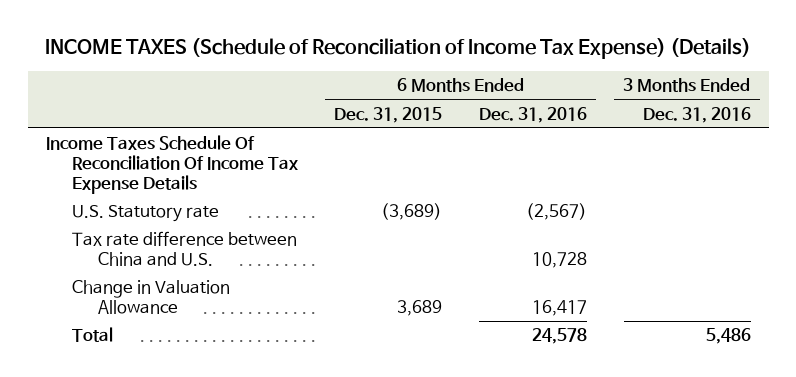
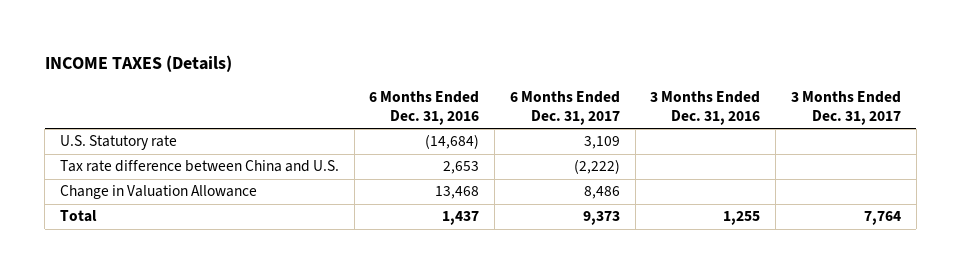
[45,37,752,59] INCOME TAXES (Schedule of Reconciliation of Income Tax Expense) (Details) -> [44,54,232,72] INCOME TAXES (Details)
[334,106,443,123] Dec. 31, 2015 -> none
none -> [509,90,620,126] 6 Months Ended Dec. 31, 2017
none -> [790,90,901,126] 3 Months Ended Dec. 31, 2017
[45,135,298,195] Income Taxes Schedule Of Reconciliation Of Income Tax Expense Details -> none
[526,203,588,221] (2,567) -> [425,134,480,150] (14,684)
[532,252,588,269] 10,728 -> [443,161,480,175] 2,653
[532,300,588,317] 16,417 -> [435,186,480,200] 13,468
[532,328,588,345] 24,578 -> [442,211,480,226] 1,437
[705,328,751,345] 5,486 -> [723,211,761,226] 1,255

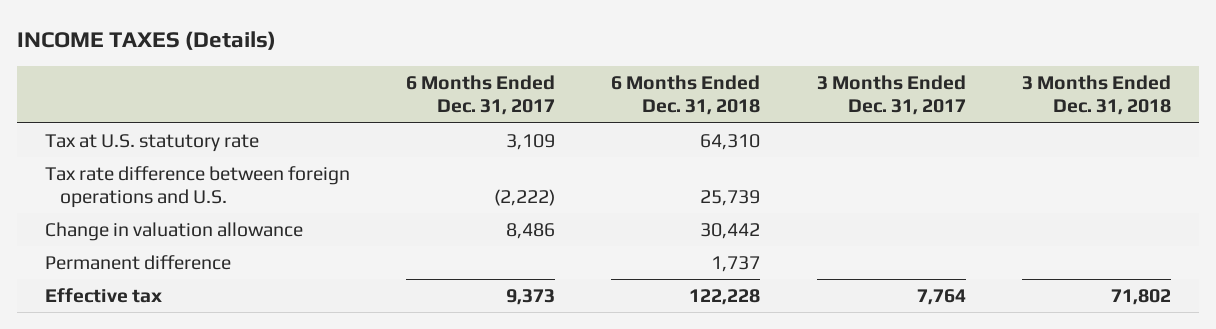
[369,90,480,126] 6 Months Ended Dec. 31, 2016 -> none
[650,90,761,126] 3 Months Ended Dec. 31, 2016 -> none
none -> [611,75,761,116] 6 Months Ended Dec. 31, 2018
none -> [1022,75,1172,116] 3 Months Ended Dec. 31, 2018
[59,135,177,151] U.S. Statutory rate -> [44,133,259,152] Tax at U.S. statutory rate
[59,160,339,173] Tax rate difference between China and U.S. -> [44,165,350,209] Tax rate difference between foreign operations and U.S.
[59,185,257,200] Change in Valuation Allowance -> [44,221,303,241] Change in valuation allowance
none -> [44,254,231,270] Permanent difference
[59,210,97,223] Total -> [44,287,162,303] Effective tax

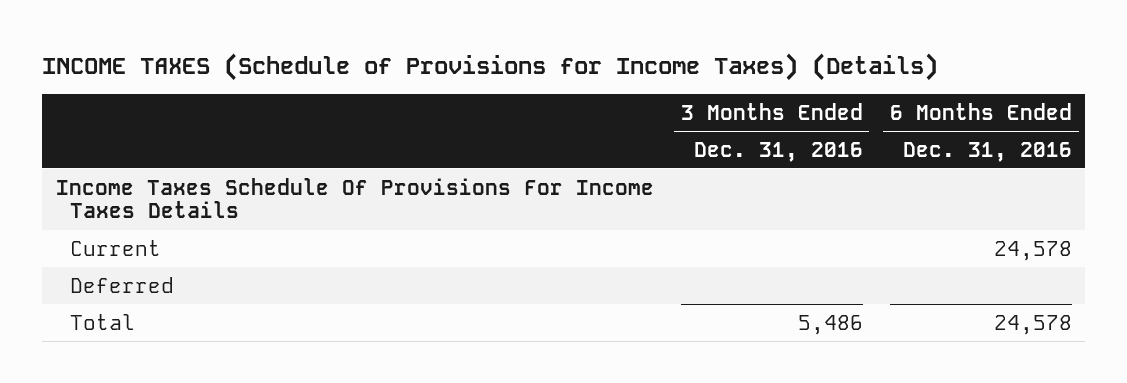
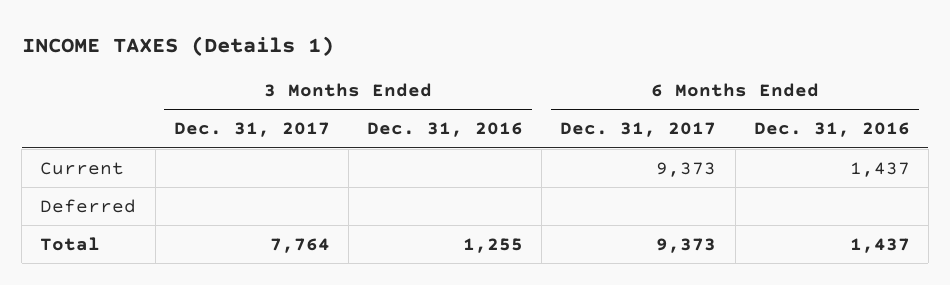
[41,52,938,81] INCOME TAXES (Schedule of Provisions for Income Taxes) (Details) -> [21,35,334,56] INCOME TAXES (Details 1)
none -> [173,122,330,138] Dec. 31, 2017
none -> [560,122,717,138] Dec. 31, 2017
[55,177,654,219] Income Taxes Schedule Of Provisions For Income Taxes Details -> none
[993,240,1072,261] 24,578 -> [849,161,910,177] 1,437
[797,314,863,335] 5,486 -> [463,237,524,253] 1,255
[993,314,1072,335] 24,578 -> [849,237,910,253] 1,437

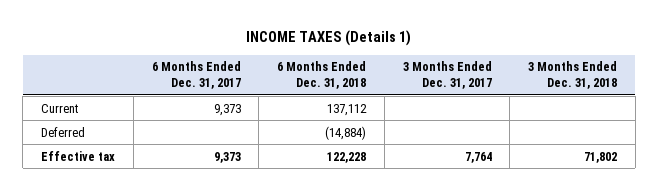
[367,122,524,138] Dec. 31, 2016 -> none
[753,122,910,138] Dec. 31, 2016 -> none
none -> [277,61,367,89] 6 Months Ended Dec. 31, 2018
none -> [528,61,618,89] 3 Months Ended Dec. 31, 2018
[40,236,101,251] Total -> [41,150,116,161] Effective tax

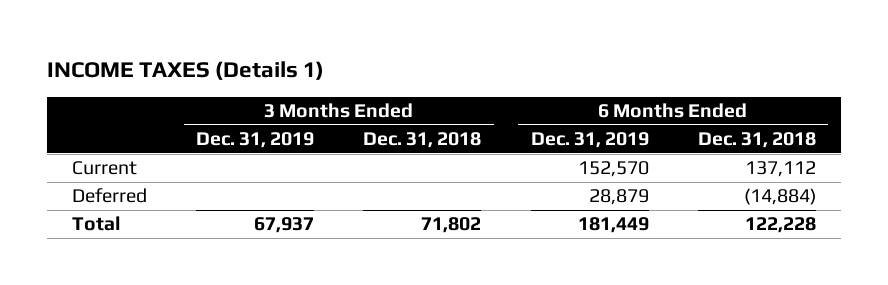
[151,61,241,89] 6 Months Ended Dec. 31, 2017 -> none
[402,61,492,89] 3 Months Ended Dec. 31, 2017 -> none
none -> [195,132,314,149] Dec. 31, 2019
none -> [530,132,649,149] Dec. 31, 2019
[41,150,116,161] Effective tax -> [71,216,121,232] Total

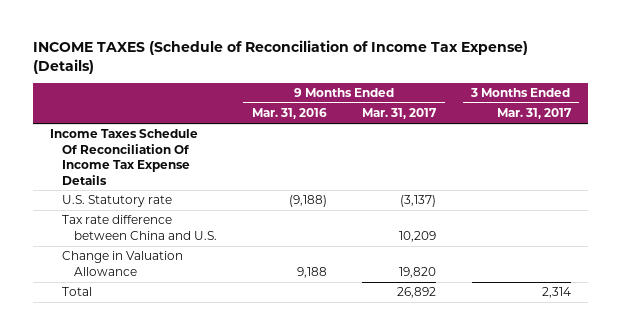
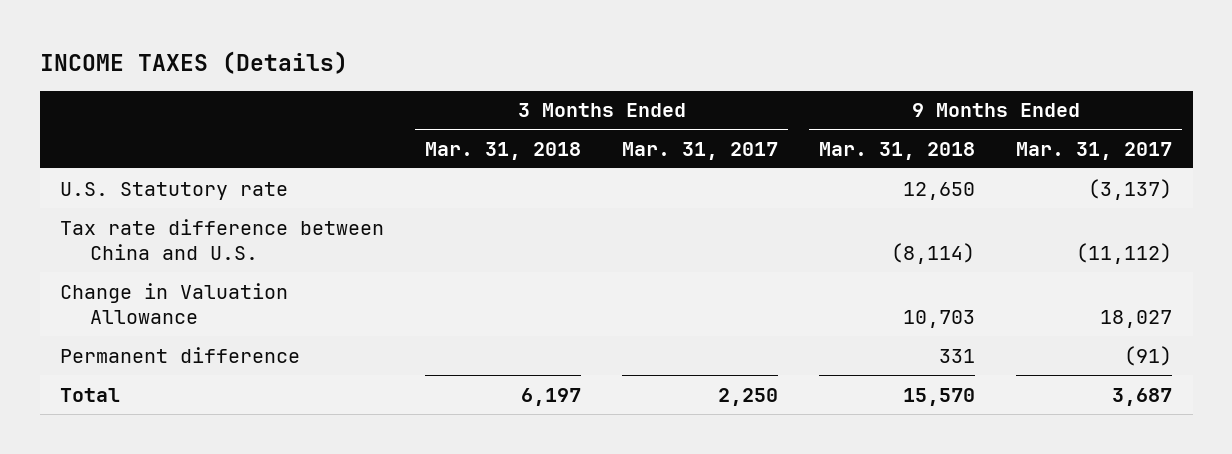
[32,39,528,74] INCOME TAXES (Schedule of Reconciliation of Income Tax Expense) (Details) -> [39,50,348,74] INCOME TAXES (Details)
[252,108,328,120] Mar. 31, 2016 -> none
none -> [425,141,582,160] Mar. 31, 2018
none -> [819,141,976,160] Mar. 31, 2018
[50,129,199,185] Income Taxes Schedule Of Reconciliation Of Income Tax Expense Details -> none
[399,230,437,242] 10,209 -> [1076,243,1173,265] (11,112)
[399,266,437,278] 19,820 -> [1100,310,1173,329] 18,027
none -> [60,346,301,363] Permanent difference
[397,287,437,299] 26,892 -> [1112,387,1173,406] 3,687
[541,287,571,299] 2,314 -> [718,387,779,406] 2,250

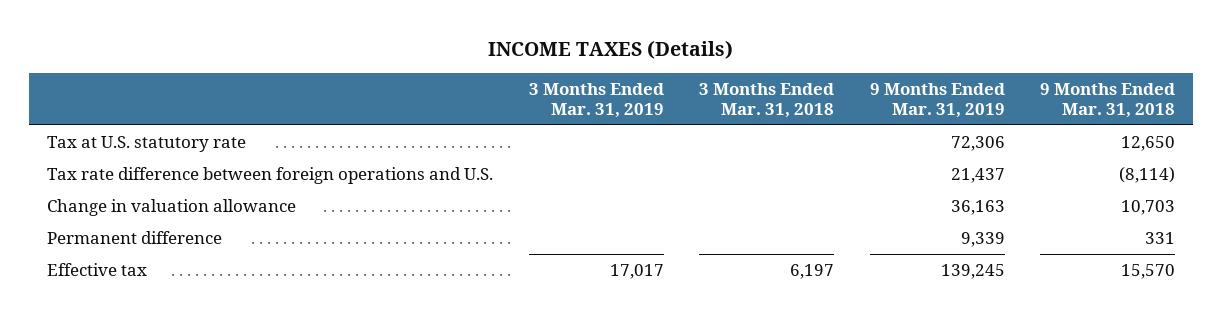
[622,141,779,160] Mar. 31, 2017 -> none
[1016,141,1173,160] Mar. 31, 2017 -> none
none -> [528,82,664,118] 3 Months Ended Mar. 31, 2019
none -> [869,82,1005,118] 9 Months Ended Mar. 31, 2019
[60,181,289,200] U.S. Statutory rate -> [47,136,247,153] Tax at U.S. statutory rate
[60,218,385,261] Tax rate difference between China and U.S. -> [47,167,494,185] Tax rate difference between foreign operations and U.S.
[60,282,289,325] Change in Valuation Allowance -> [47,199,297,217] Change in valuation allowance
[60,387,121,402] Total -> [47,263,148,277] Effective tax

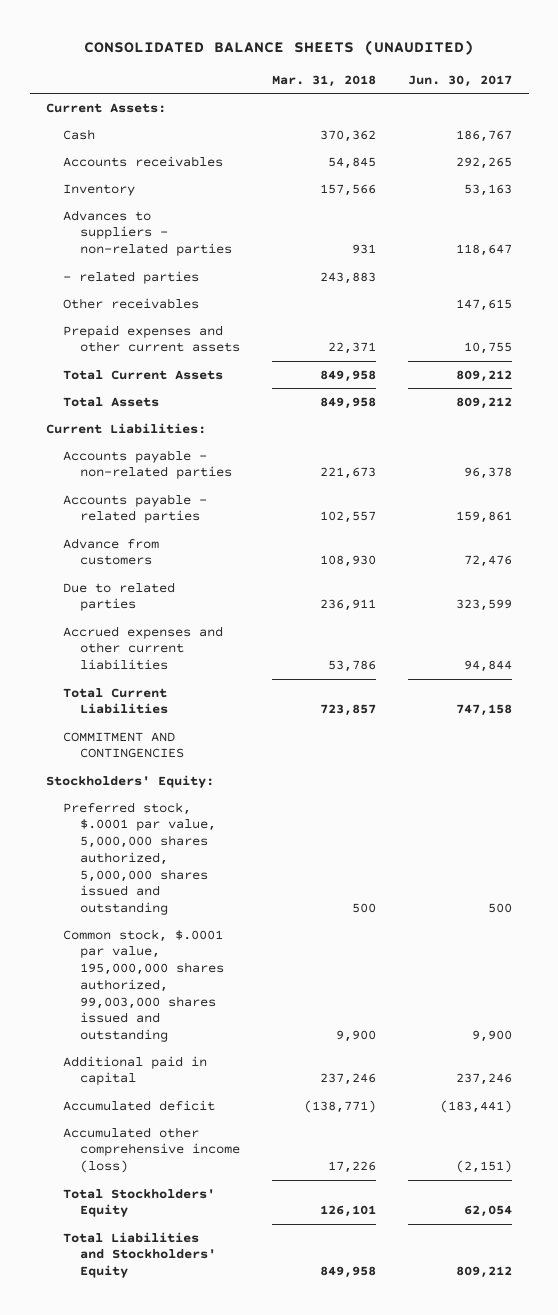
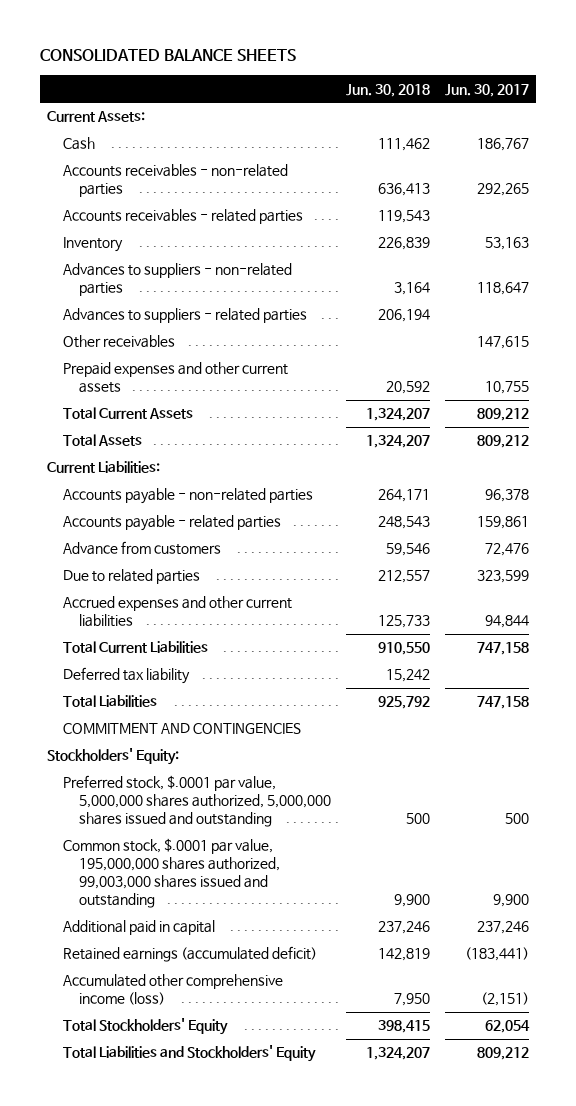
[84,39,475,55] CONSOLIDATED BALANCE SHEETS (UNAUDITED) -> [39,49,296,62] CONSOLIDATED BALANCE SHEETS
[272,74,377,87] Mar. 31, 2018 -> none
none -> [346,83,431,97] Jun. 30, 2018
[62,155,223,167] Accounts receivables -> [63,164,289,198] Accounts receivables - non-related parties
none -> [63,209,304,225] Accounts receivables - related parties
[62,270,199,284] - related parties -> [63,308,308,324] Advances to suppliers - related parties
none -> [63,667,191,685] Deferred tax liability
none -> [63,695,158,708] Total Liabilities
[62,1099,215,1111] Accumulated deficit -> [63,946,318,963] Retained earnings (accumulated deficit)

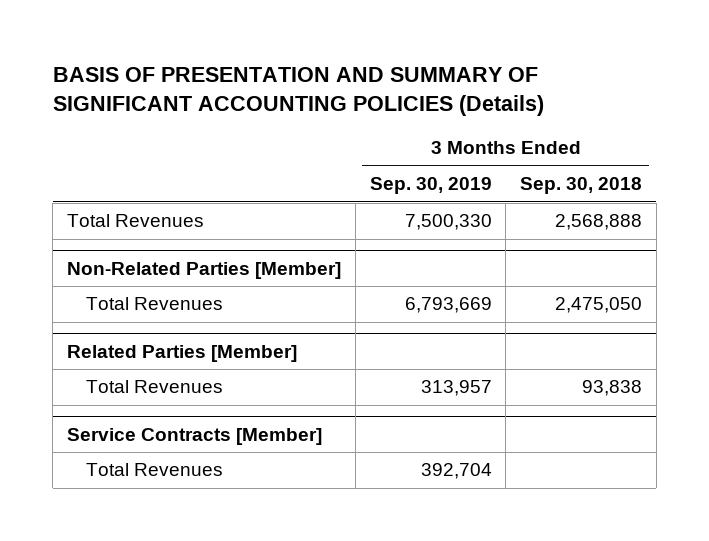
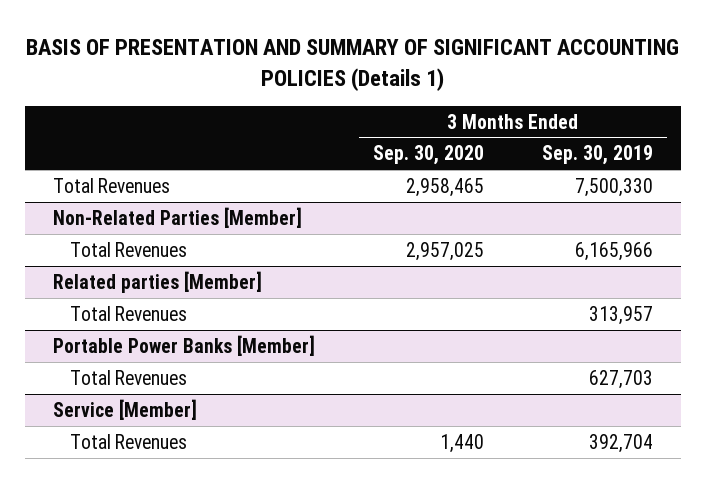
[52,67,544,117] BASIS OF PRESENTATION AND SUMMARY OF SIGNIFICANT ACCOUNTING POLICIES (Details) -> [26,39,680,91] BASIS OF PRESENTATION AND SUMMARY OF SIGNIFICANT ACCOUNTING POLICIES (Details 1)
[519,177,642,195] Sep. 30, 2018 -> none
none -> [373,145,485,166] Sep. 30, 2020
[404,297,492,314] 6,793,669 -> [574,241,653,261] 6,165,966
[67,344,298,362] Related Parties [Member] -> [53,270,263,293] Related parties [Member]
none -> [53,334,316,356] Portable Power Banks [Member]
none -> [70,369,188,385] Total Revenues
[67,427,323,445] Service Contracts [Member] -> [53,398,198,420] Service [Member]

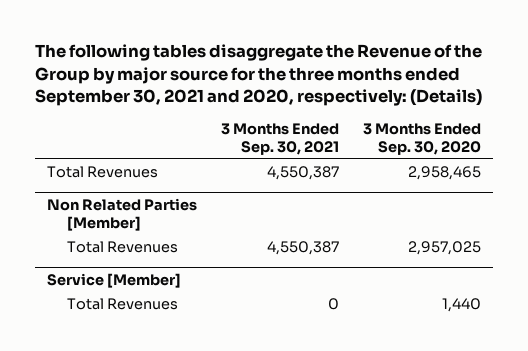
[26,39,680,91] BASIS OF PRESENTATION AND SUMMARY OF SIGNIFICANT ACCOUNTING POLICIES (Details 1) -> [34,44,482,107] The following tables disaggregate the Revenue of the Group by major source for the three months ended September 30, 2021 and 2020, respectively: (Details)
[541,145,653,166] Sep. 30, 2019 -> none
none -> [220,122,339,155] 3 Months Ended Sep. 30, 2021
[53,206,303,228] Non-Related Parties [Member] -> [46,198,197,232] Non Related Parties [Member]
[53,270,263,293] Related parties [Member] -> none
[70,305,188,321] Total Revenues -> none
[53,334,316,356] Portable Power Banks [Member] -> none
[70,369,188,385] Total Revenues -> none

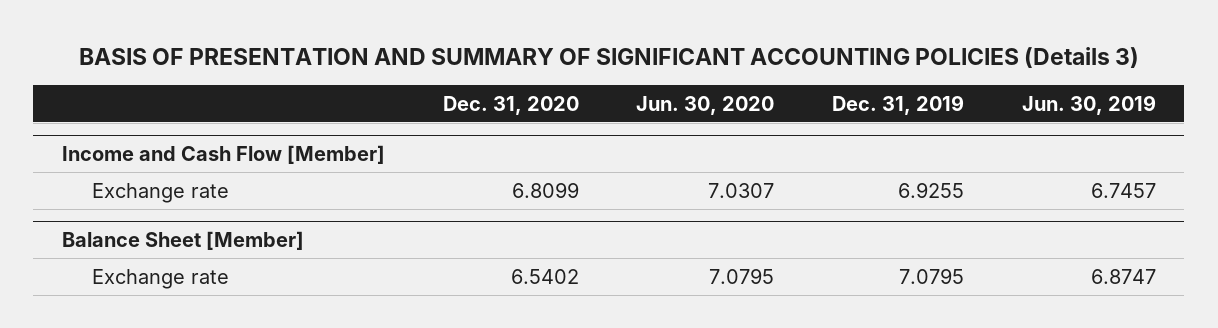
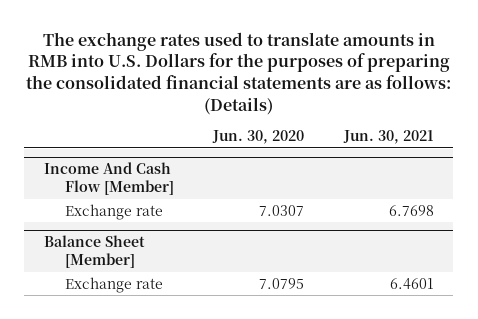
[78,46,1139,68] BASIS OF PRESENTATION AND SUMMARY OF SIGNIFICANT ACCOUNTING POLICIES (Details 3) -> [25,31,451,115] The exchange rates used to translate amounts in RMB into U.S. Dollars for the purposes of preparing the consolidated financial statements are as follows: (Details)
[442,95,579,115] Dec. 31, 2020 -> none
[831,94,964,115] Dec. 31, 2019 -> none
[1021,94,1156,115] Jun. 30, 2019 -> none
none -> [342,130,434,145] Jun. 30, 2021
[62,144,386,164] Income and Cash Flow [Member] -> [43,162,174,196] Income And Cash Flow [Member]

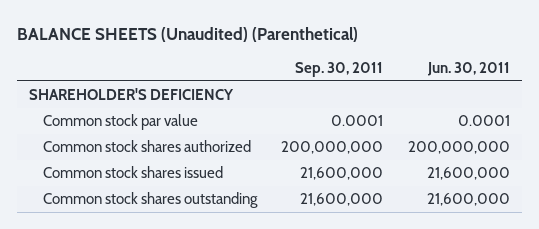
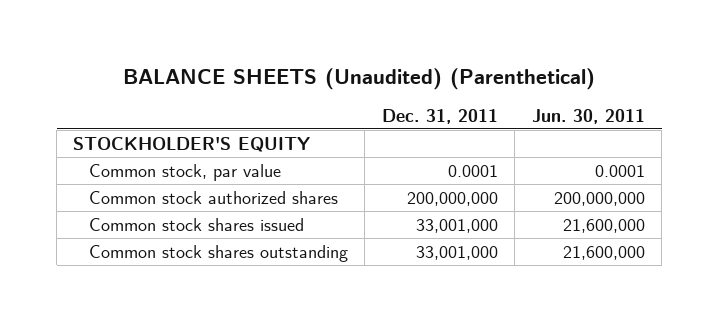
[295,61,384,77] Sep. 30, 2011 -> none
none -> [381,108,498,124] Dec. 31, 2011
[29,88,235,101] SHAREHOLDER'S DEFICIENCY -> none
none -> [73,136,311,152] STOCKHOLDER'S EQUITY
[42,114,198,131] Common stock par value -> [88,163,281,181] Common stock, par value
[42,140,251,153] Common stock shares authorized -> [88,190,338,204] Common stock authorized shares

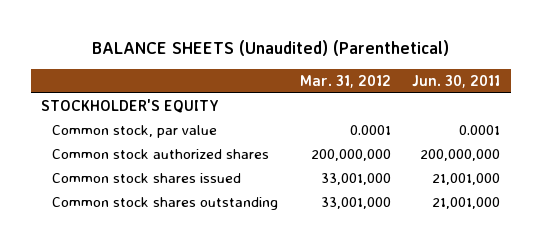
[381,108,498,124] Dec. 31, 2011 -> none
none -> [299,74,391,88] Mar. 31, 2012
[562,218,645,233] 21,600,000 -> [432,173,501,186] 21,001,000
[562,245,645,260] 21,600,000 -> [432,197,501,210] 21,001,000

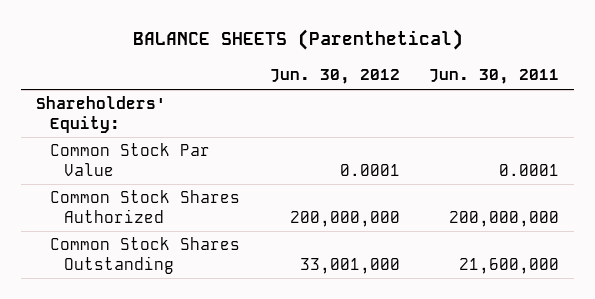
[91,39,449,56] BALANCE SHEETS (Unaudited) (Parenthetical) -> [132,29,463,51] BALANCE SHEETS (Parenthetical)
[299,74,391,88] Mar. 31, 2012 -> none
none -> [269,69,400,85] Jun. 30, 2012
[52,173,242,184] Common stock shares issued -> none
[41,99,220,114] STOCKHOLDER'S EQUITY -> [36,96,167,133] Shareholders' Equity:
[52,125,218,139] Common stock, par value -> [49,143,210,176] Common Stock Par Value
[52,149,270,160] Common stock authorized shares -> [49,190,240,223] Common Stock Shares Authorized
[52,197,279,211] Common stock shares outstanding -> [49,237,240,274] Common Stock Shares Outstanding
[432,197,501,210] 21,001,000 -> [459,257,560,274] 21,600,000

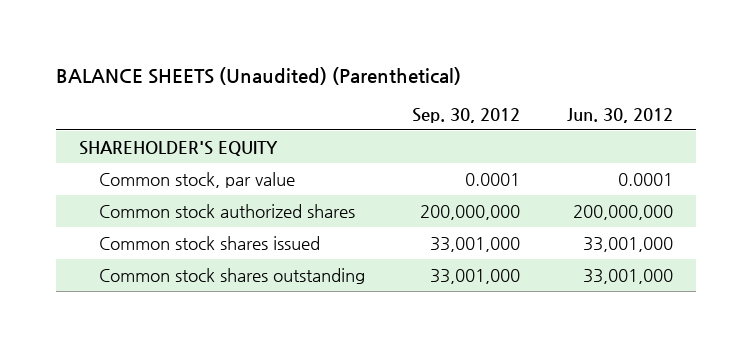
[132,29,463,51] BALANCE SHEETS (Parenthetical) -> [55,66,461,85] BALANCE SHEETS (Unaudited) (Parenthetical)
[429,69,560,85] Jun. 30, 2011 -> none
none -> [412,107,521,123] Sep. 30, 2012
[36,96,167,133] Shareholders' Equity: -> [79,140,279,156] SHAREHOLDER'S EQUITY
[49,143,210,176] Common Stock Par Value -> [99,171,296,188] Common stock, par value
[49,190,240,223] Common Stock Shares Authorized -> [99,203,356,218] Common stock authorized shares
none -> [99,235,321,250] Common stock shares issued
[49,237,240,274] Common Stock Shares Outstanding -> [99,267,366,284] Common stock shares outstanding

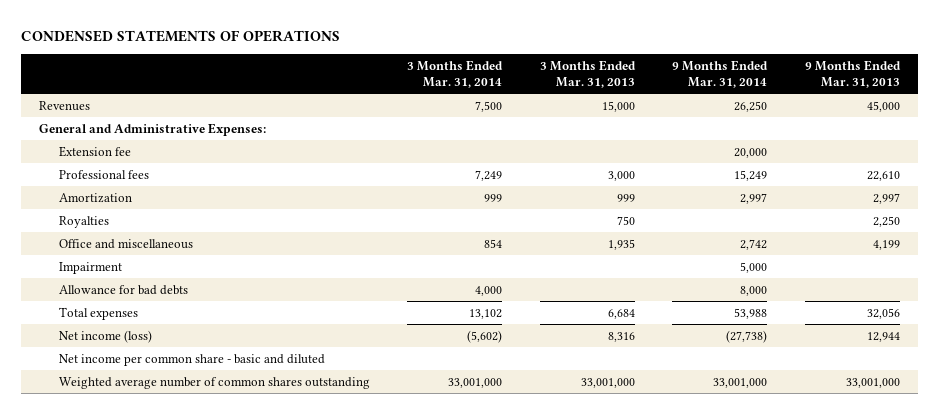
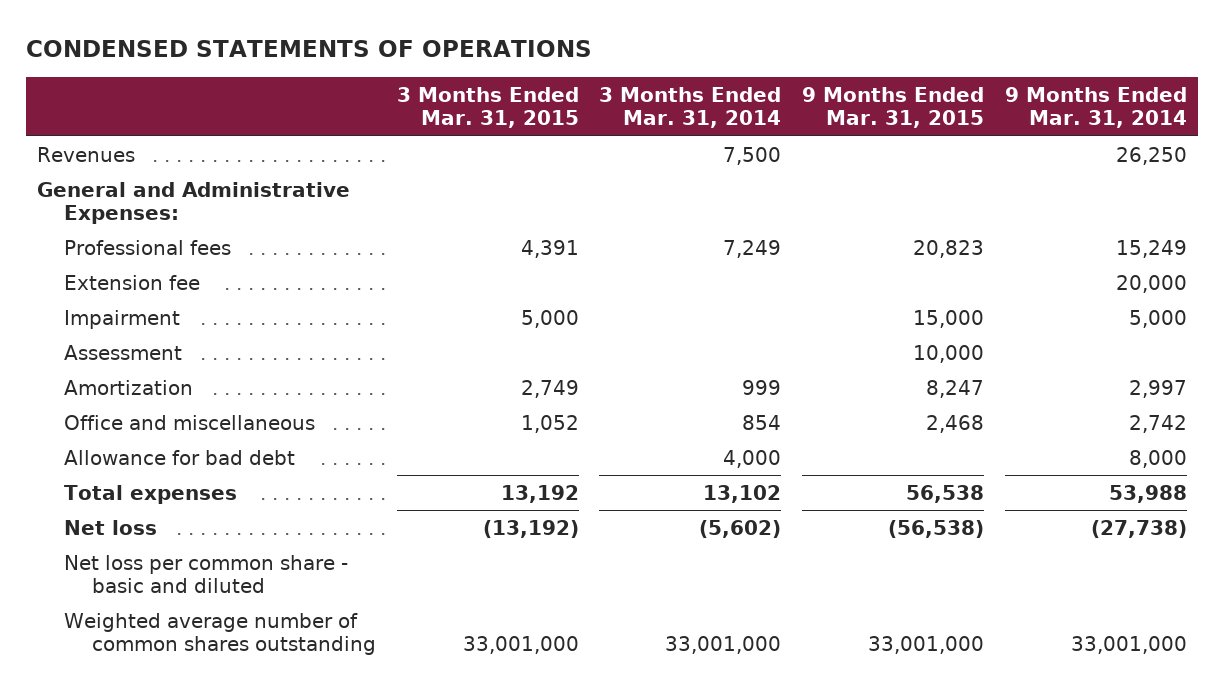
[539,59,636,89] 3 Months Ended Mar. 31, 2013 -> none
[804,59,901,89] 9 Months Ended Mar. 31, 2013 -> none
none -> [396,86,579,129] 3 Months Ended Mar. 31, 2015
none -> [802,86,985,129] 9 Months Ended Mar. 31, 2015
[59,145,132,157] Extension fee -> [64,274,201,290] Extension fee
[59,261,123,274] Impairment -> [64,309,181,329] Impairment
none -> [64,344,183,360] Assessment
[59,215,110,228] Royalties -> none
[59,284,189,295] Allowance for bad debts -> [64,449,296,465] Allowance for bad debt
[59,329,153,343] Net income (loss) -> [64,519,158,535] Net loss
[59,353,326,366] Net income per common share - basic and diluted -> [64,554,349,594] Net loss per common share - basic and diluted

